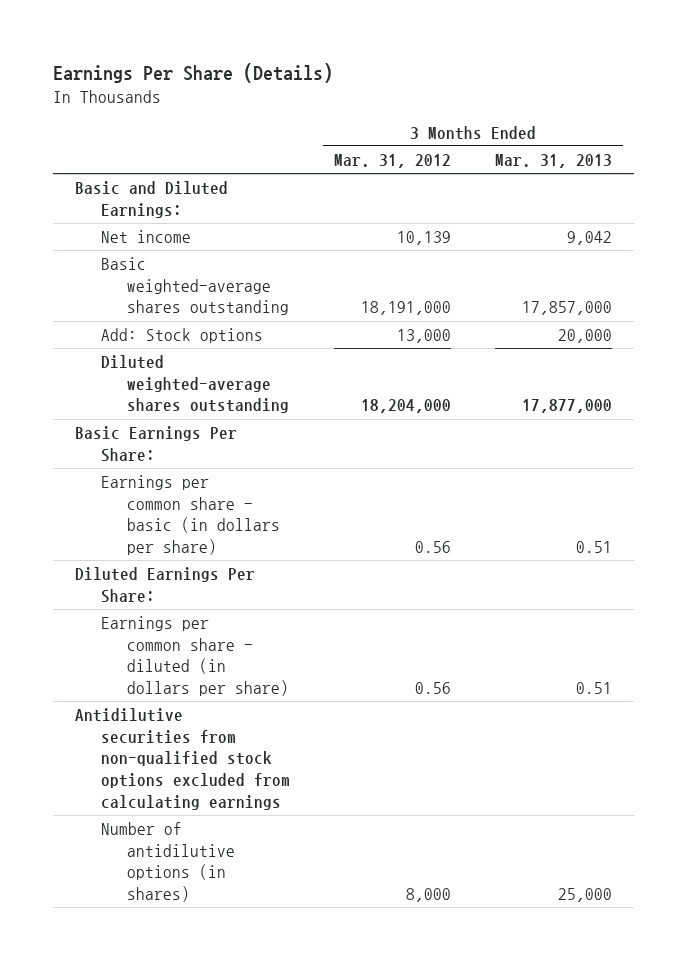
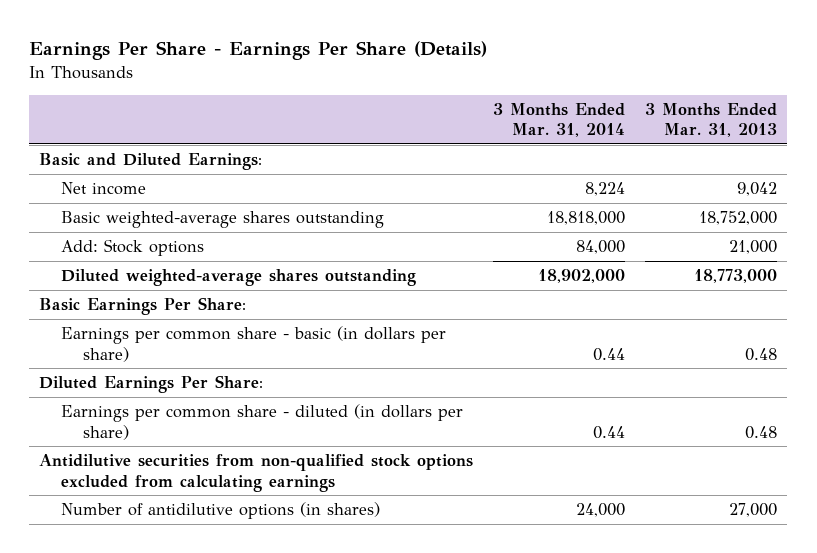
[52,62,333,83] Earnings Per Share (Details) -> [29,41,488,61] Earnings Per Share - Earnings Per Share (Details)
[334,153,452,168] Mar. 31, 2012 -> none
none -> [493,102,626,138] 3 Months Ended Mar. 31, 2014
[522,301,613,316] 17,857,000 -> [699,211,778,226] 18,752,000
[558,329,613,344] 20,000 -> [729,240,778,255] 21,000
[522,399,613,414] 17,877,000 -> [694,269,778,284] 18,773,000
[576,541,613,554] 0.51 -> [745,347,778,361] 0.48
[576,682,613,695] 0.51 -> [745,425,778,439] 0.48
[558,888,613,903] 25,000 -> [729,503,778,518] 27,000

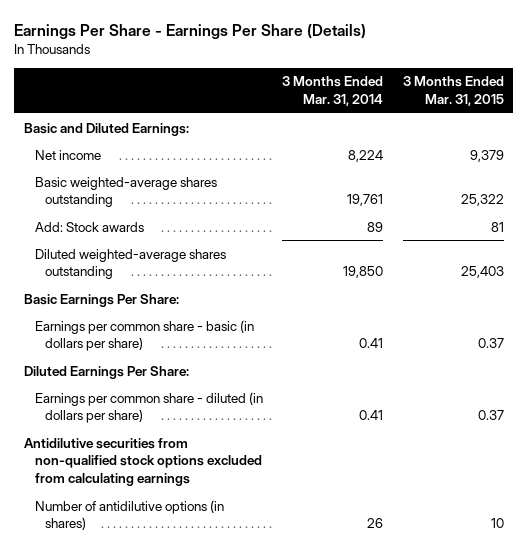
[645,102,778,138] 3 Months Ended Mar. 31, 2013 -> none
none -> [402,76,504,107] 3 Months Ended Mar. 31, 2015
[547,211,626,226] 18,818,000 -> [347,194,384,207] 19,761
[60,239,204,257] Add: Stock options -> [34,221,144,232] Add: Stock awards
[576,240,626,255] 84,000 -> [367,221,384,232] 89
[538,269,626,284] 18,902,000 -> [343,266,384,279] 19,850
[593,347,626,361] 0.44 -> [359,338,384,349] 0.41
[593,425,626,439] 0.44 -> [359,410,384,421] 0.41
[576,503,626,518] 24,000 -> [367,518,384,529] 26

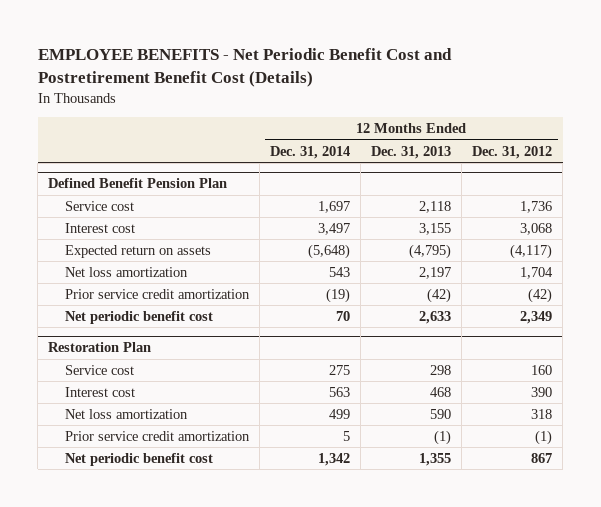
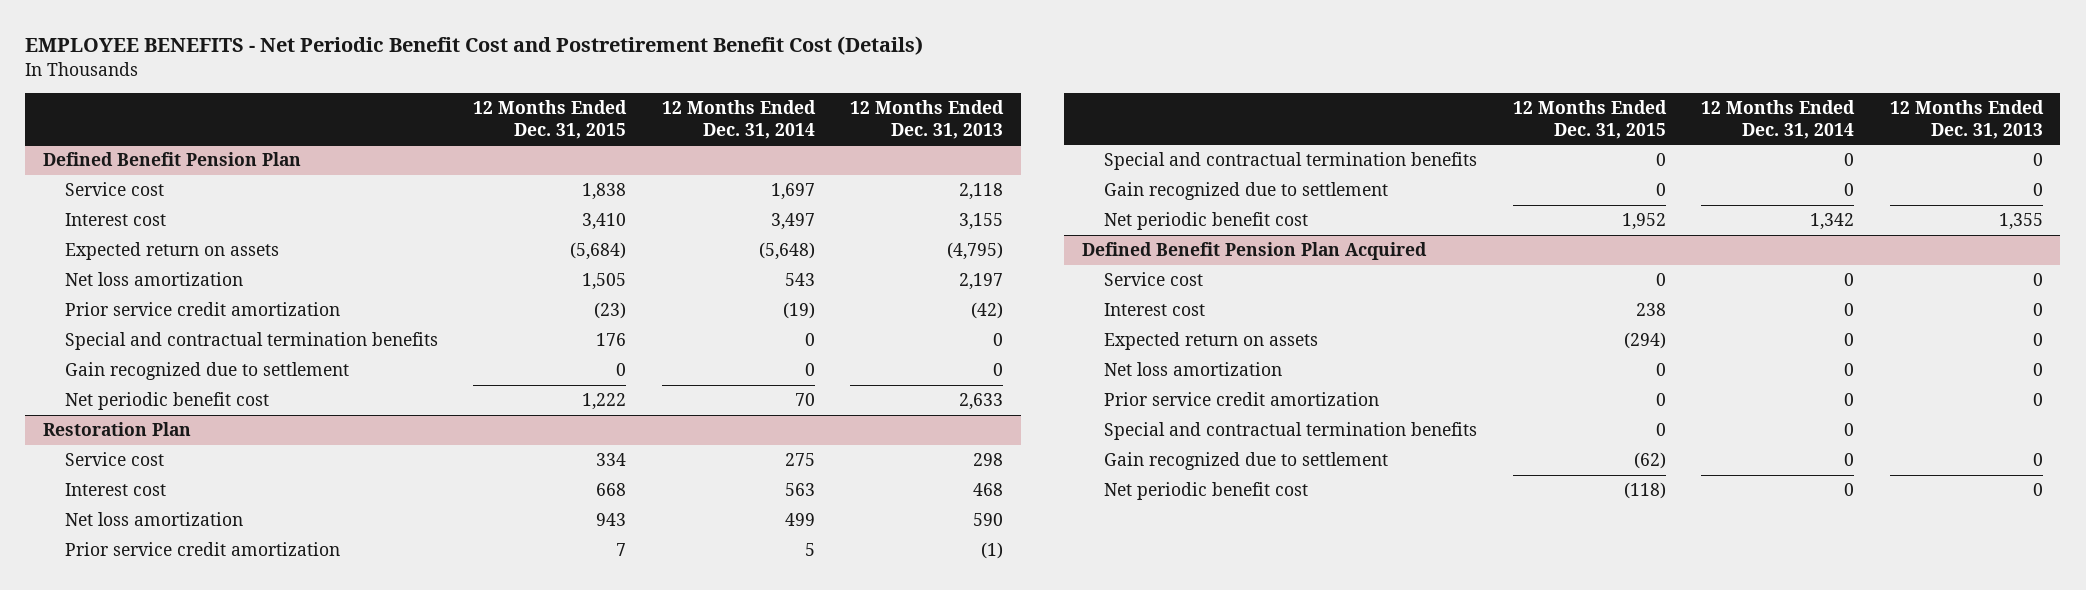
[472,145,553,159] Dec. 31, 2012 -> none
none -> [473,100,628,139] 12 Months Ended Dec. 31, 2015
none -> [64,332,438,351] Special and contractual termination benefits
none -> [64,362,349,381] Gain recognized due to settlement
none -> [1104,152,1478,171] Special and contractual termination benefits
none -> [1104,182,1389,201] Gain recognized due to settlement
none -> [1082,242,1428,261] Defined Benefit Pension Plan Acquired
none -> [1104,272,1204,287] Service cost
none -> [1104,303,1206,317] Interest cost
none -> [1104,332,1319,351] Expected return on assets
none -> [1104,362,1283,377] Net loss amortization
none -> [1104,392,1380,407] Prior service credit amortization
none -> [1104,422,1478,441] Special and contractual termination benefits
none -> [1104,452,1389,471] Gain recognized due to settlement
none -> [1104,482,1309,501] Net periodic benefit cost

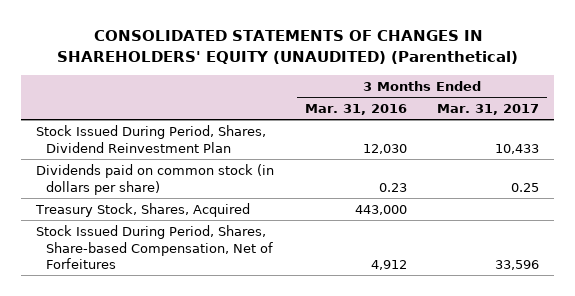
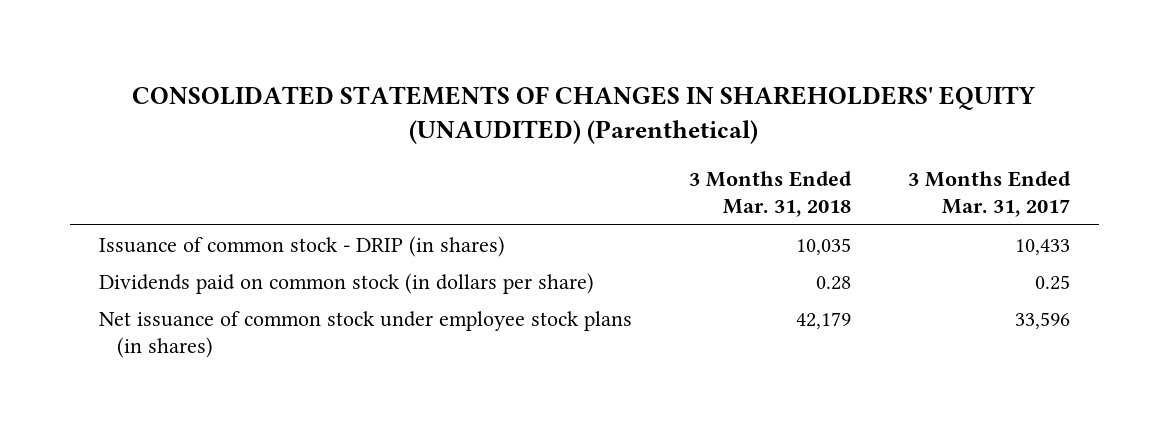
[304,103,407,115] Mar. 31, 2016 -> none
none -> [688,171,852,217] 3 Months Ended Mar. 31, 2018
[36,124,267,153] Stock Issued During Period, Shares, Dividend Reinvestment Plan -> [98,235,505,257] Issuance of common stock - DRIP (in shares)
[35,202,251,217] Treasury Stock, Shares, Acquired -> none
[36,224,273,270] Stock Issued During Period, Shares, Share-based Compensation, Net of Forfeitures -> [98,310,632,358] Net issuance of common stock under employee stock plans (in shares)

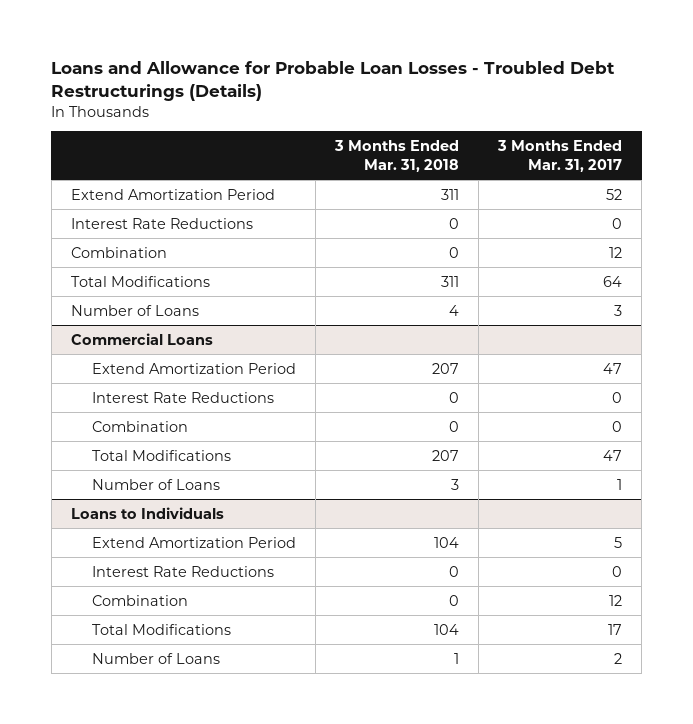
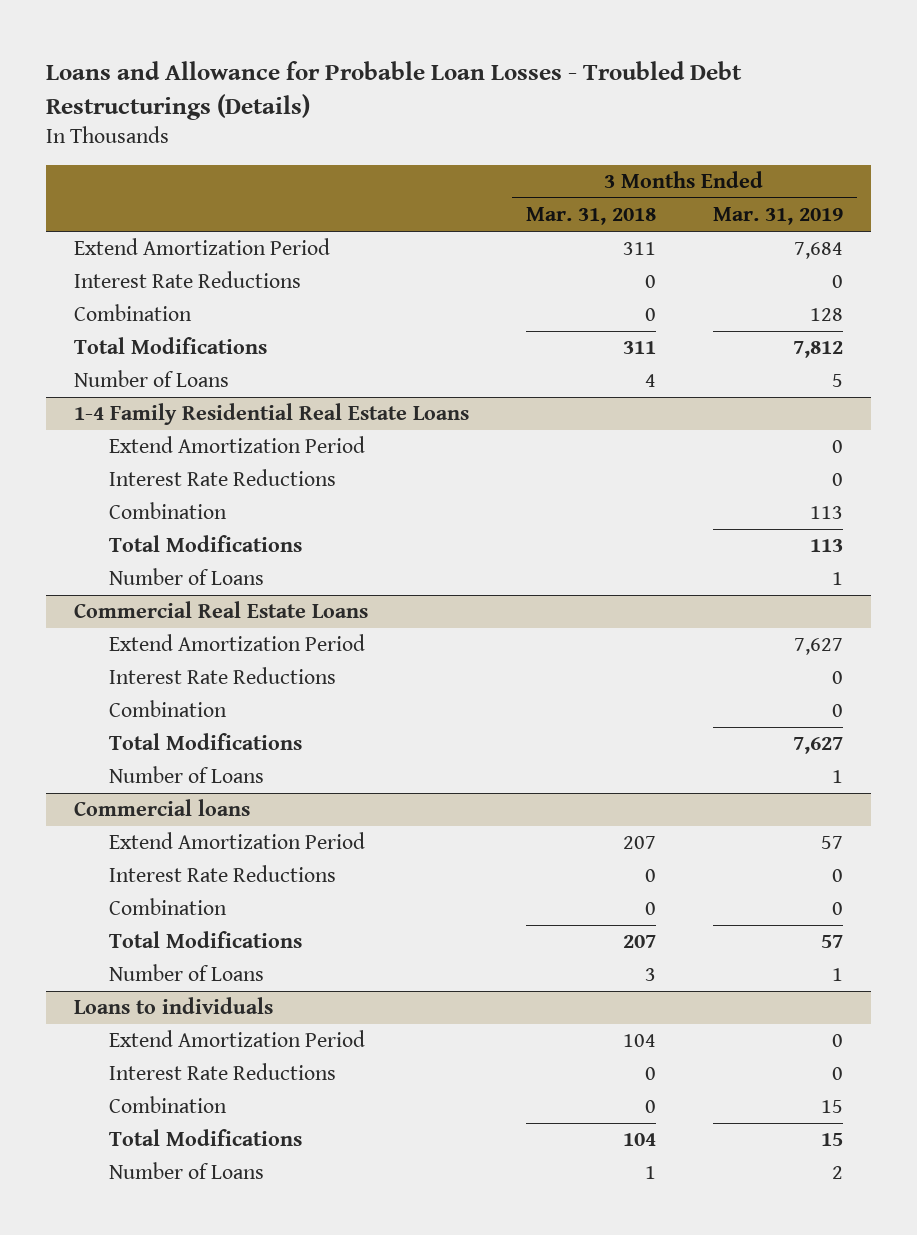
[497,140,623,173] 3 Months Ended Mar. 31, 2017 -> none
none -> [712,207,843,226] Mar. 31, 2019
none -> [74,403,470,426] 1-4 Family Residential Real Estate Loans
none -> [108,436,365,454] Extend Amortization Period
none -> [108,469,336,487] Interest Rate Reductions
none -> [108,502,227,520] Combination
none -> [108,535,302,553] Total Modifications
none -> [108,568,264,586] Number of Loans
none -> [74,601,369,619] Commercial Real Estate Loans
none -> [108,634,365,652] Extend Amortization Period
none -> [108,667,336,685] Interest Rate Reductions
none -> [108,700,227,718] Combination
none -> [108,733,302,751] Total Modifications
none -> [108,766,264,784] Number of Loans
[70,332,213,345] Commercial Loans -> [74,799,251,817] Commercial loans
[70,506,224,519] Loans to Individuals -> [74,997,274,1015] Loans to individuals

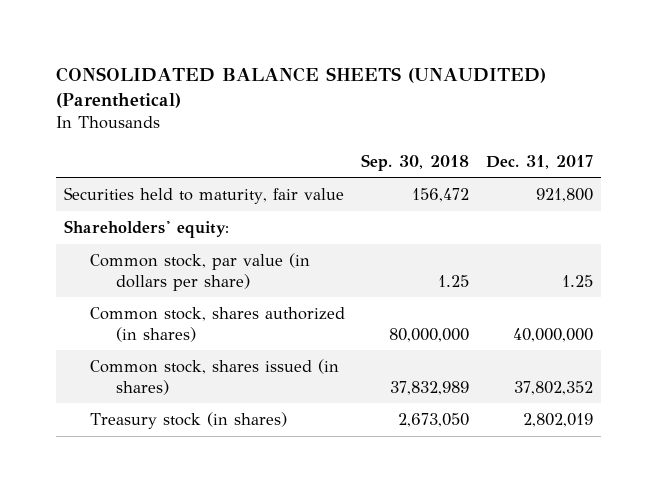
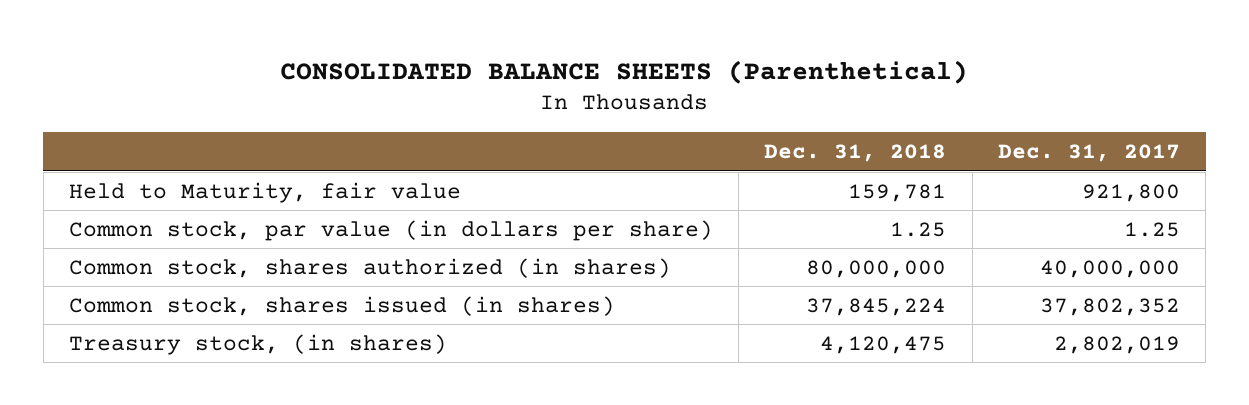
[55,67,546,109] CONSOLIDATED BALANCE SHEETS (UNAUDITED) (Parenthetical) -> [280,59,969,84] CONSOLIDATED BALANCE SHEETS (Parenthetical)
[361,153,470,171] Sep. 30, 2018 -> none
none -> [764,144,947,163] Dec. 31, 2018
[63,220,229,239] Shareholders' equity: -> none
[63,187,344,205] Securities held to maturity, fair value -> [68,181,461,203] Held to Maturity, fair value
[89,412,287,430] Treasury stock (in shares) -> [68,333,447,355] Treasury stock, (in shares)

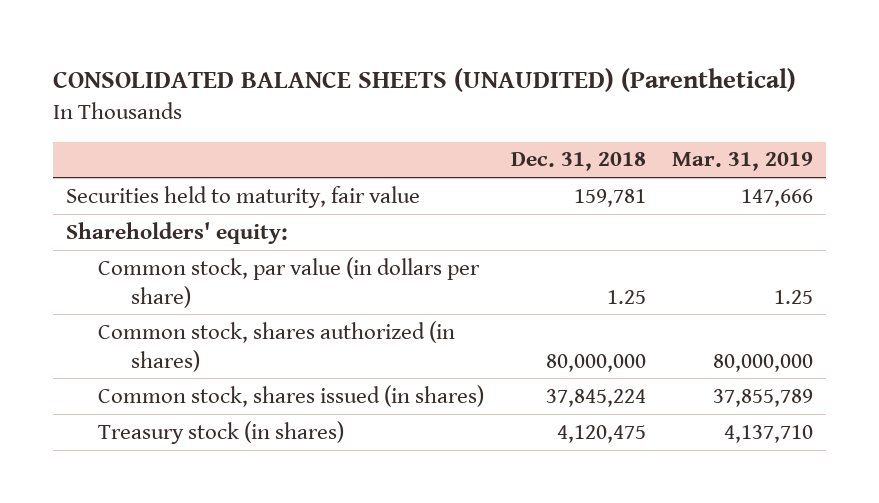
[280,59,969,84] CONSOLIDATED BALANCE SHEETS (Parenthetical) -> [52,67,796,92] CONSOLIDATED BALANCE SHEETS (UNAUDITED) (Parenthetical)
[997,144,1180,163] Dec. 31, 2017 -> none
none -> [671,152,813,172] Mar. 31, 2019
[68,181,461,203] Held to Maturity, fair value -> [65,185,420,208] Securities held to maturity, fair value
none -> [65,221,288,244] Shareholders' equity:
[68,333,447,355] Treasury stock, (in shares) -> [98,420,345,444] Treasury stock (in shares)

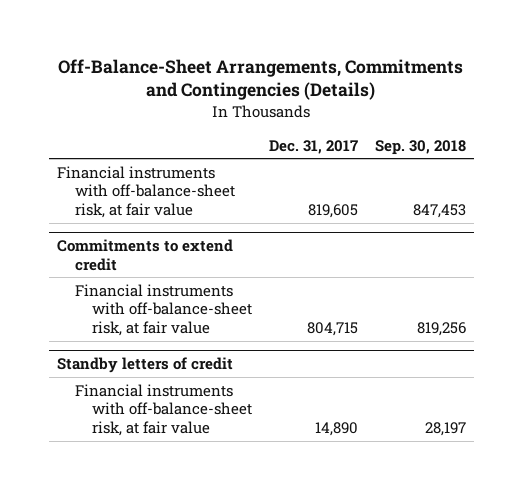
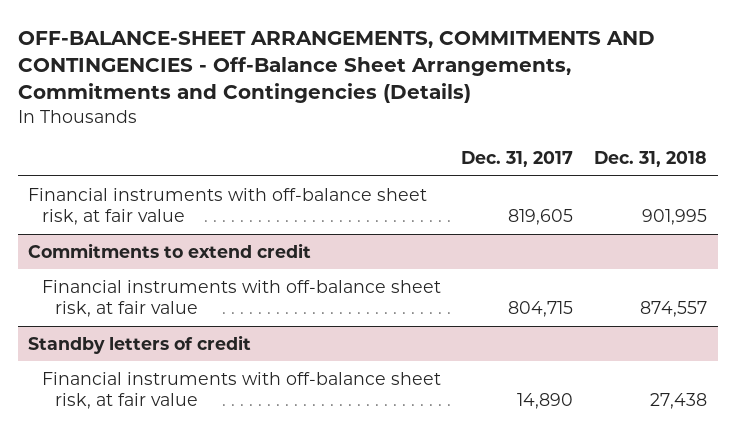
[58,58,464,101] Off-Balance-Sheet Arrangements, Commitments and Contingencies (Details) -> [17,31,655,104] OFF-BALANCE-SHEET ARRANGEMENTS, COMMITMENTS AND CONTINGENCIES - Off-Balance Sheet Arrangements, Commitments and Contingencies (Details)
[374,139,466,155] Sep. 30, 2018 -> none
none -> [594,151,708,168] Dec. 31, 2018
[57,165,235,219] Financial instruments with off-balance-sheet risk, at fair value -> [28,187,428,226] Financial instruments with off-balance sheet risk, at fair value
[74,283,253,337] Financial instruments with off-balance-sheet risk, at fair value -> [41,279,441,318] Financial instruments with off-balance sheet risk, at fair value
[74,383,253,437] Financial instruments with off-balance-sheet risk, at fair value -> [41,371,441,410] Financial instruments with off-balance sheet risk, at fair value

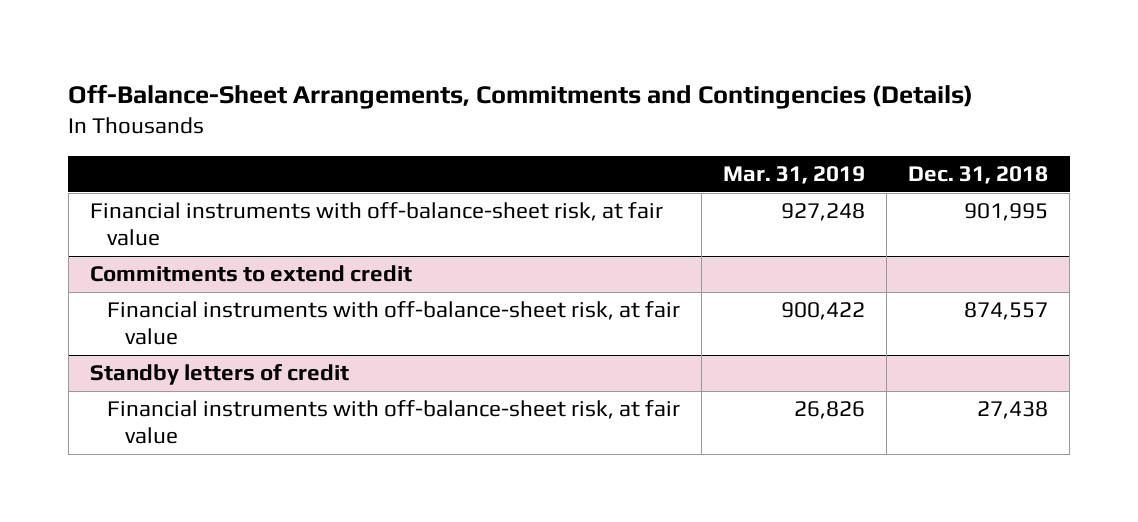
[17,31,655,104] OFF-BALANCE-SHEET ARRANGEMENTS, COMMITMENTS AND CONTINGENCIES - Off-Balance Sheet Arrangements, Commitments and Contingencies (Details) -> [68,84,974,110] Off-Balance-Sheet Arrangements, Commitments and Contingencies (Details)
[461,151,574,168] Dec. 31, 2017 -> none
none -> [723,165,866,184] Mar. 31, 2019
[28,187,428,226] Financial instruments with off-balance sheet risk, at fair value -> [89,202,663,246] Financial instruments with off-balance-sheet risk, at fair value
[41,279,441,318] Financial instruments with off-balance sheet risk, at fair value -> [107,301,681,345] Financial instruments with off-balance-sheet risk, at fair value
[41,371,441,410] Financial instruments with off-balance sheet risk, at fair value -> [107,400,681,444] Financial instruments with off-balance-sheet risk, at fair value

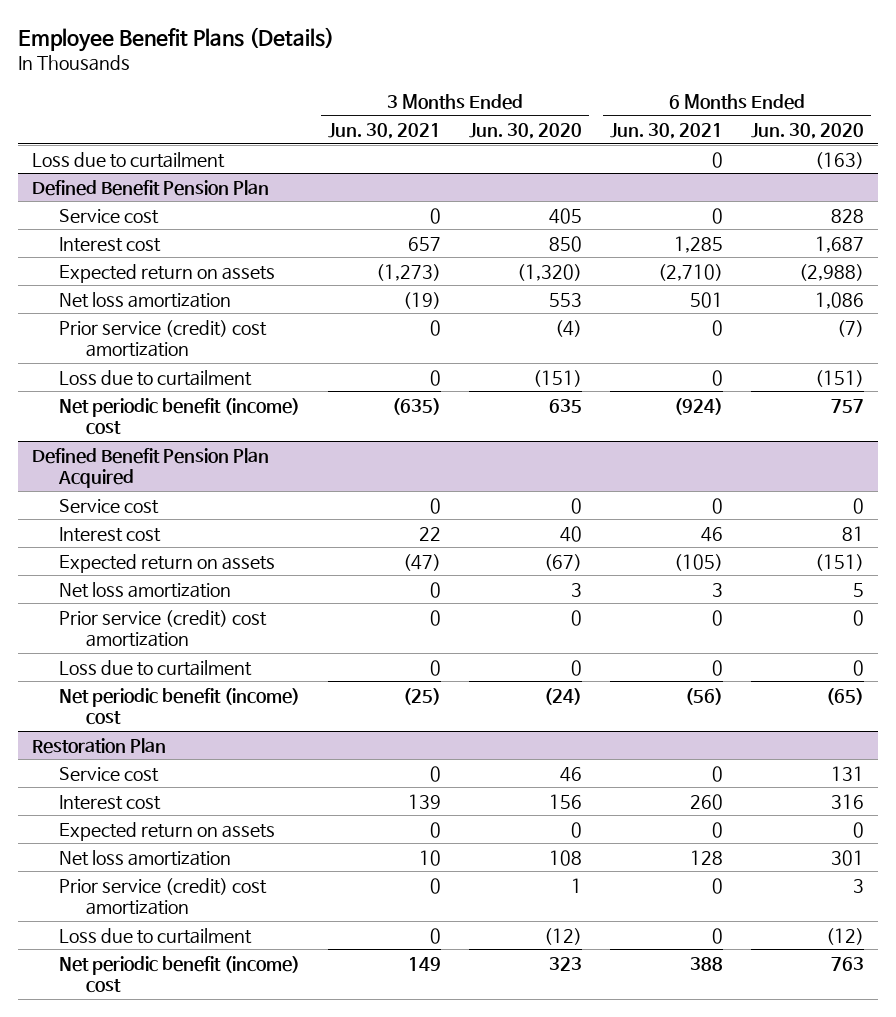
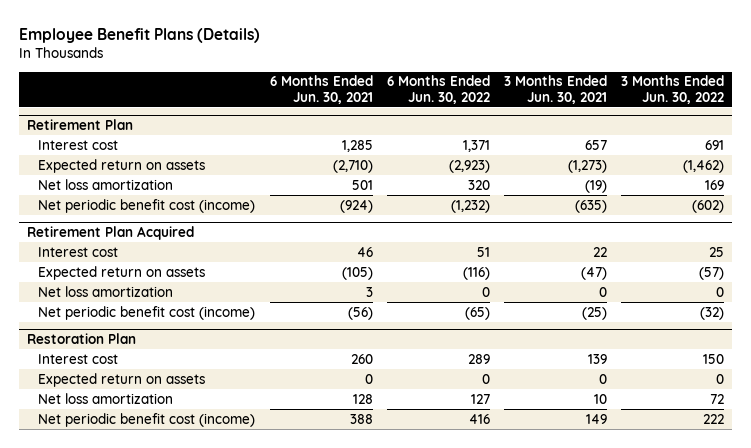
[468,123,582,140] Jun. 30, 2020 -> none
[750,123,864,140] Jun. 30, 2020 -> none
none -> [386,75,490,104] 6 Months Ended Jun. 30, 2022
none -> [621,75,725,104] 3 Months Ended Jun. 30, 2022
[31,151,225,168] Loss due to curtailment -> none
[58,208,159,224] Service cost -> none
[31,179,269,196] Defined Benefit Pension Plan -> [26,119,133,131] Retirement Plan
[58,319,267,358] Prior service (credit) cost amortization -> none
[58,369,252,386] Loss due to curtailment -> none
[58,498,159,514] Service cost -> none
[58,397,300,436] Net periodic benefit (income) cost -> [38,198,256,213] Net periodic benefit cost (income)
[31,447,269,489] Defined Benefit Pension Plan Acquired -> [26,226,194,241] Retirement Plan Acquired
[58,609,267,648] Prior service (credit) cost amortization -> none
[58,659,252,676] Loss due to curtailment -> none
[58,687,300,726] Net periodic benefit (income) cost -> [38,305,256,320] Net periodic benefit cost (income)
[58,766,159,782] Service cost -> none
[58,877,267,916] Prior service (credit) cost amortization -> none
[58,927,252,944] Loss due to curtailment -> none
[58,955,300,994] Net periodic benefit (income) cost -> [38,412,256,427] Net periodic benefit cost (income)

